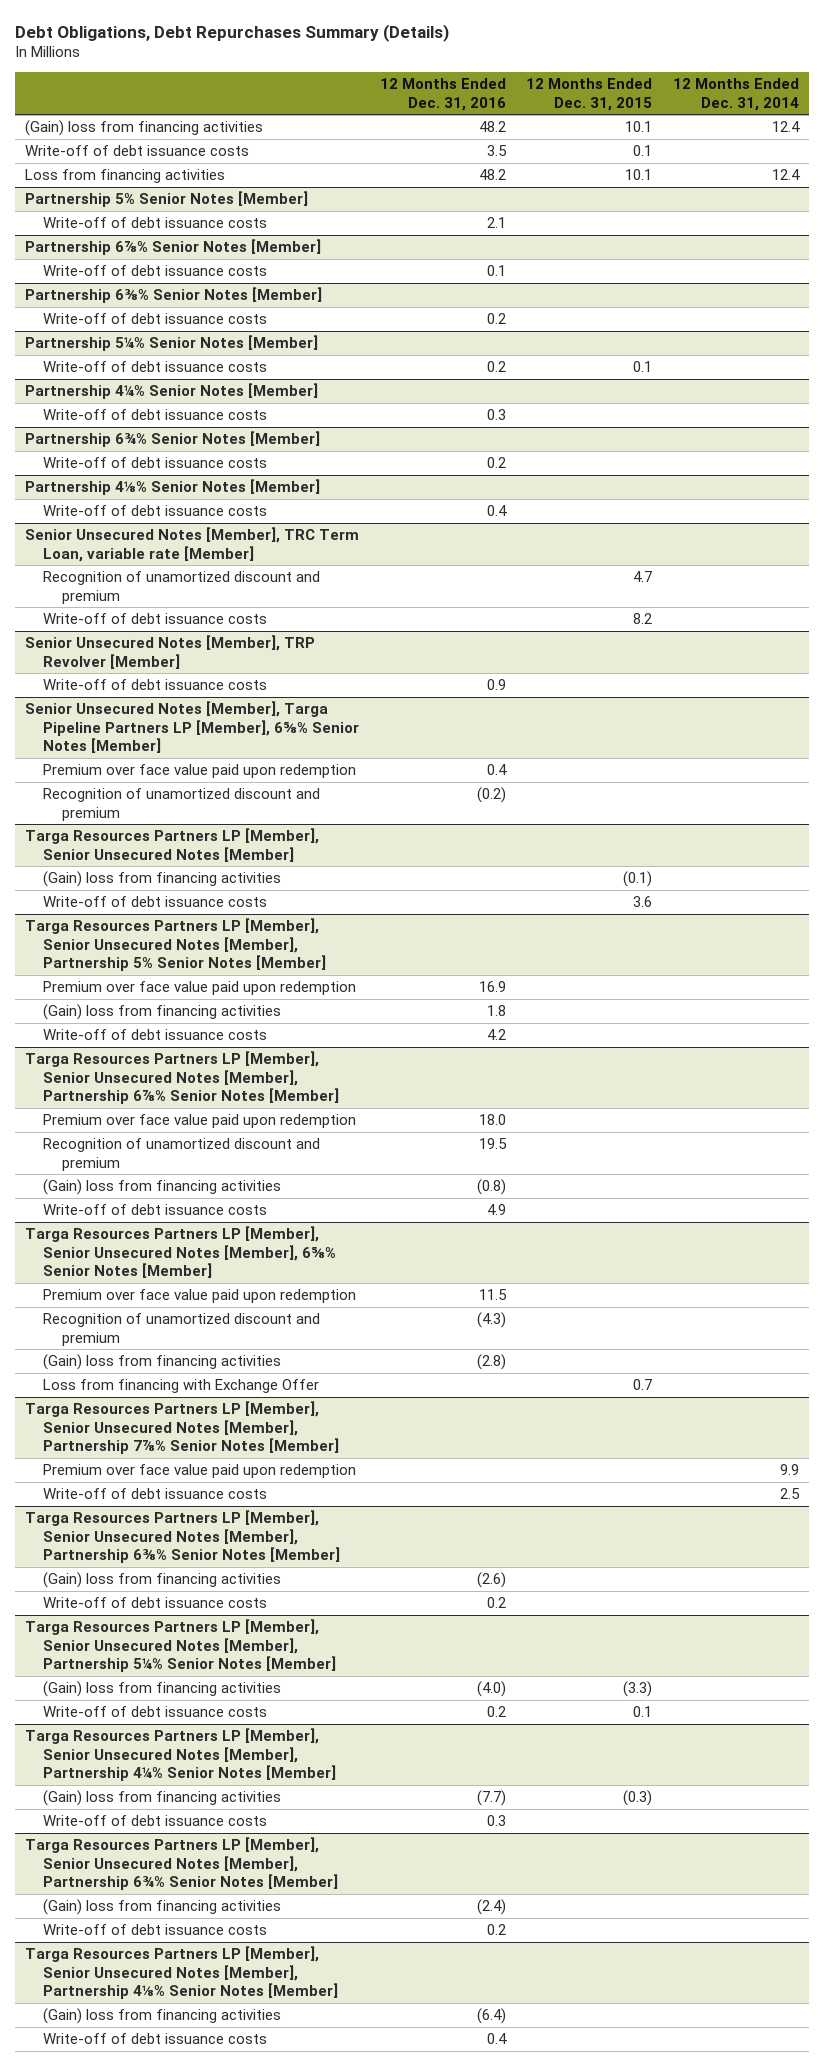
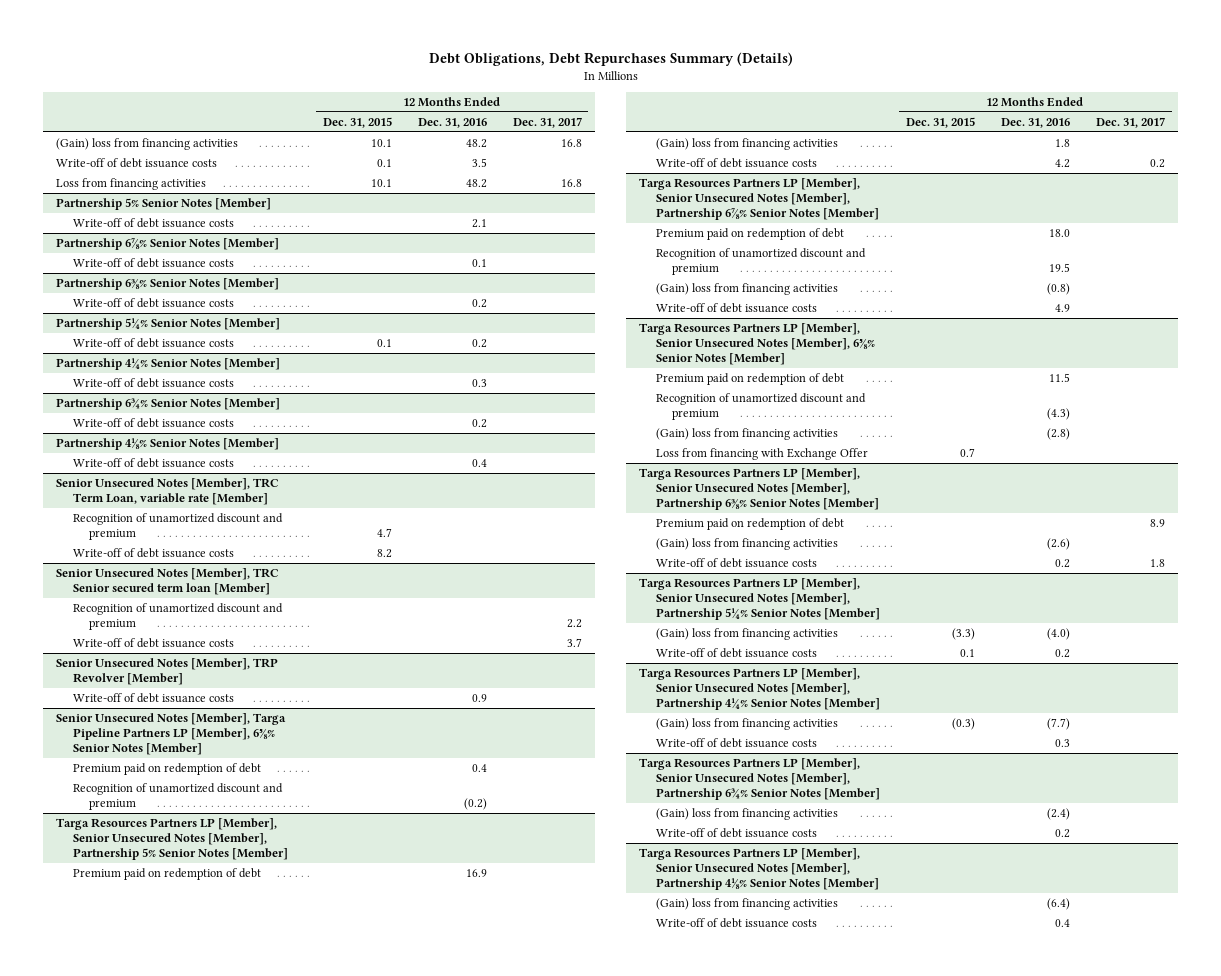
[672,78,799,111] 12 Months Ended Dec. 31, 2014 -> none
none -> [512,116,582,128] Dec. 31, 2017
none -> [56,568,280,595] Senior Unsecured Notes [Member], TRC Senior secured term loan [Member]
none -> [72,603,283,630] Recognition of unamortized discount and premium
none -> [72,638,234,649] Write-off of debt issuance costs
[43,764,357,779] Premium over face value paid upon redemption -> [72,763,261,776] Premium paid on redemption of debt
[24,828,319,862] Targa Resources Partners LP [Member], Senior Unsecured Notes [Member] -> none
[43,871,282,888] (Gain) loss from financing activities -> none
[43,896,268,908] Write-off of debt issuance costs -> none
[43,981,357,996] Premium over face value paid upon redemption -> [72,868,261,881] Premium paid on redemption of debt
[43,1114,357,1129] Premium over face value paid upon redemption -> [655,228,844,241] Premium paid on redemption of debt
[43,1289,357,1304] Premium over face value paid upon redemption -> [655,373,844,386] Premium paid on redemption of debt
[24,1401,340,1454] Targa Resources Partners LP [Member], Senior Unsecured Notes [Member], Partnership 7⅞% Senior Notes [Member] -> none
[43,1464,357,1479] Premium over face value paid upon redemption -> none
[43,1488,268,1500] Write-off of debt issuance costs -> none
none -> [655,518,844,531] Premium paid on redemption of debt

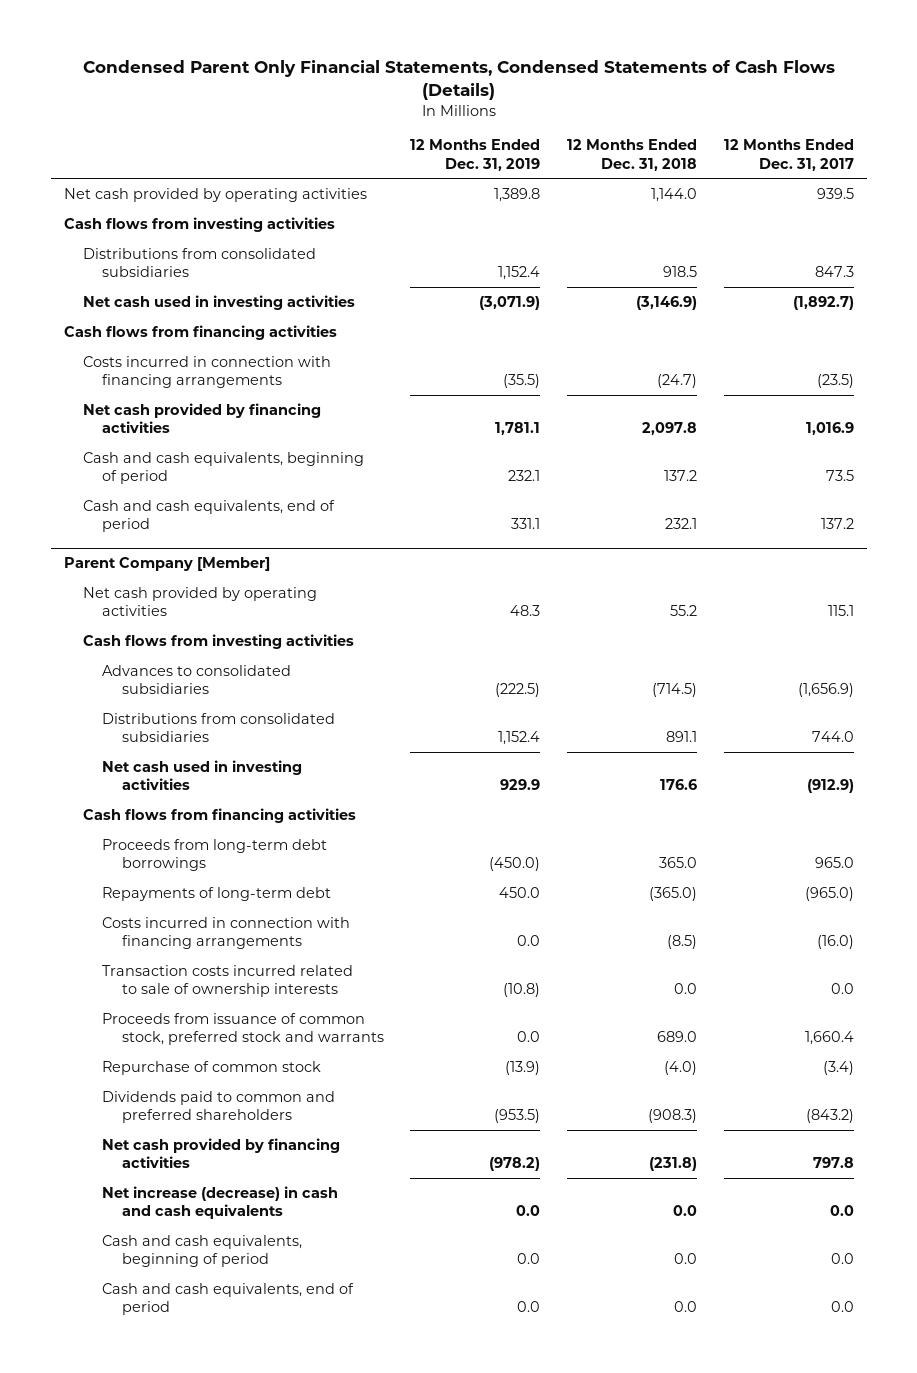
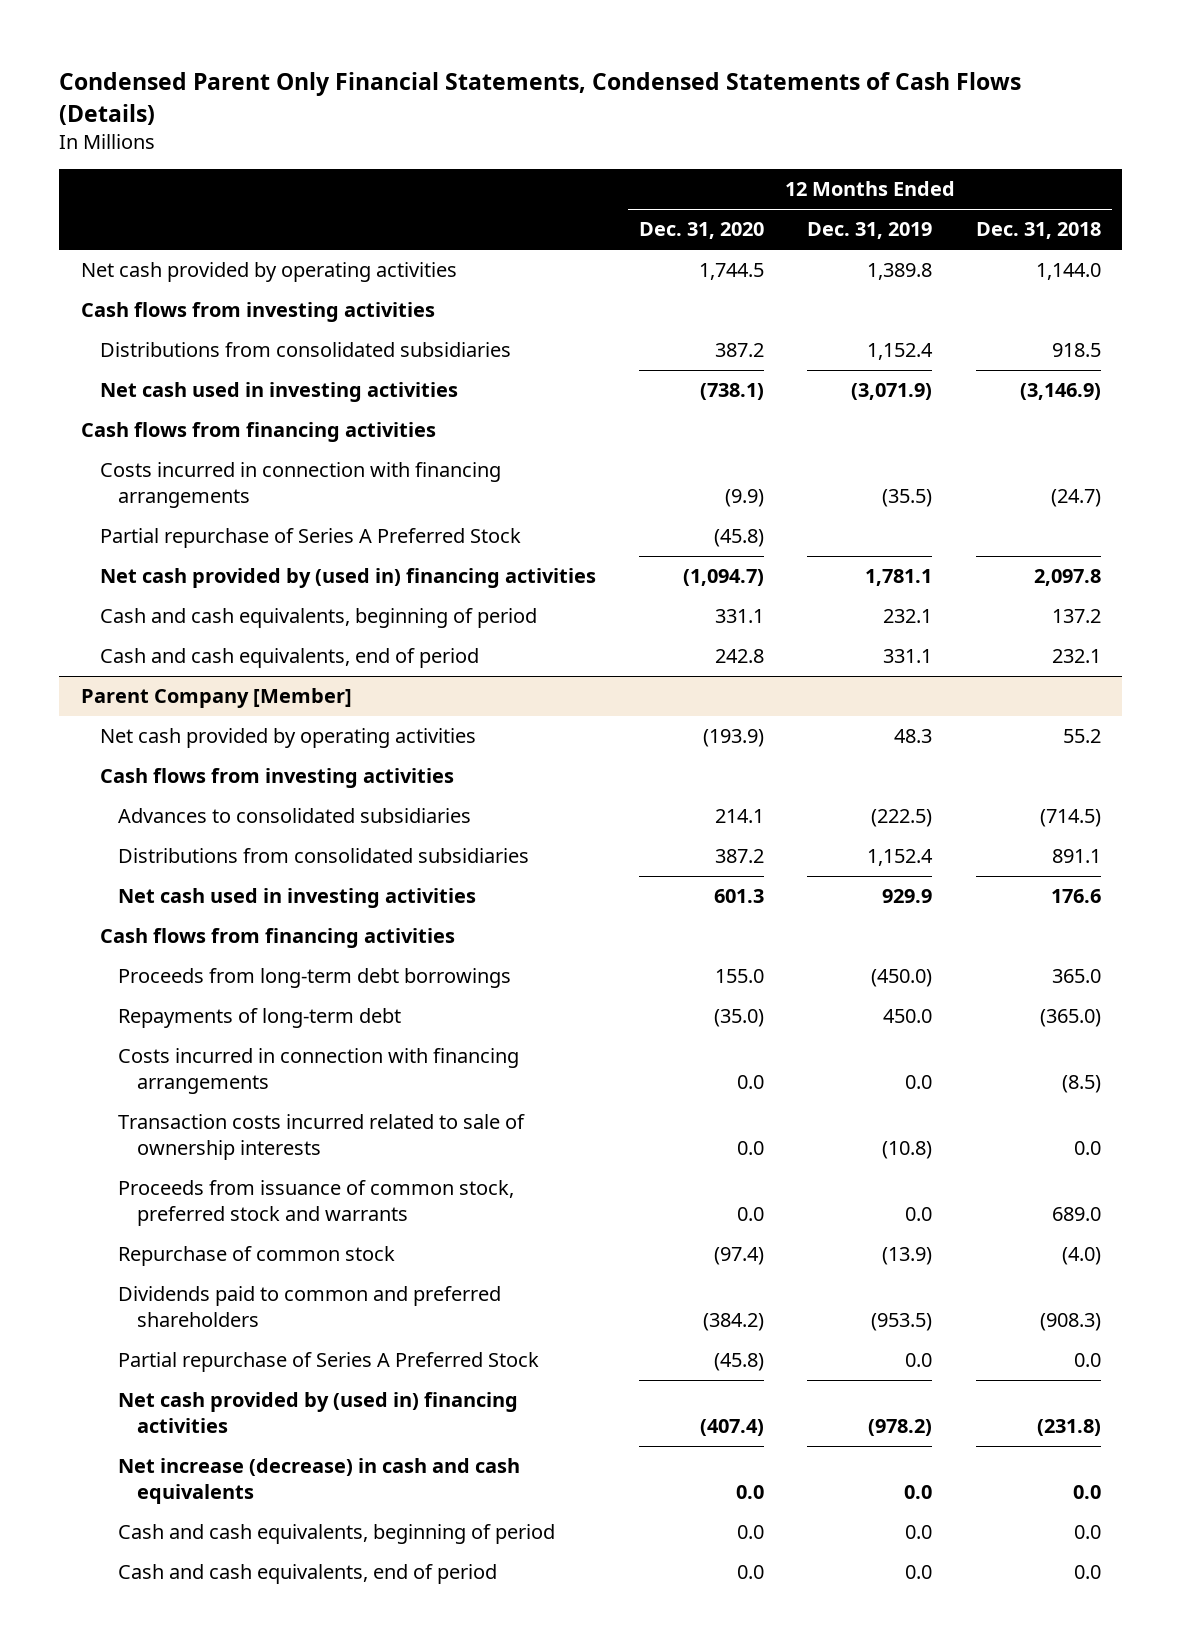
[723,139,854,171] 12 Months Ended Dec. 31, 2017 -> none
none -> [639,222,765,240] Dec. 31, 2020
none -> [99,528,521,549] Partial repurchase of Series A Preferred Stock
[83,403,322,434] Net cash provided by financing activities -> [99,568,596,589] Net cash provided by (used in) financing activities
none -> [118,1352,540,1373] Partial repurchase of Series A Preferred Stock
[102,1138,341,1169] Net cash provided by financing activities -> [118,1392,519,1434] Net cash provided by (used in) financing activities

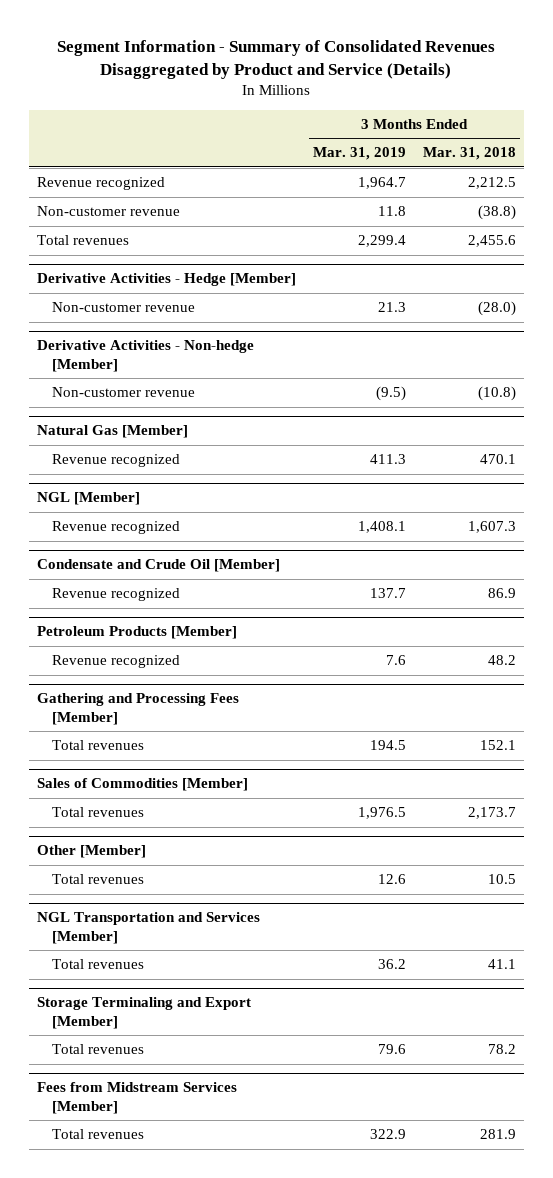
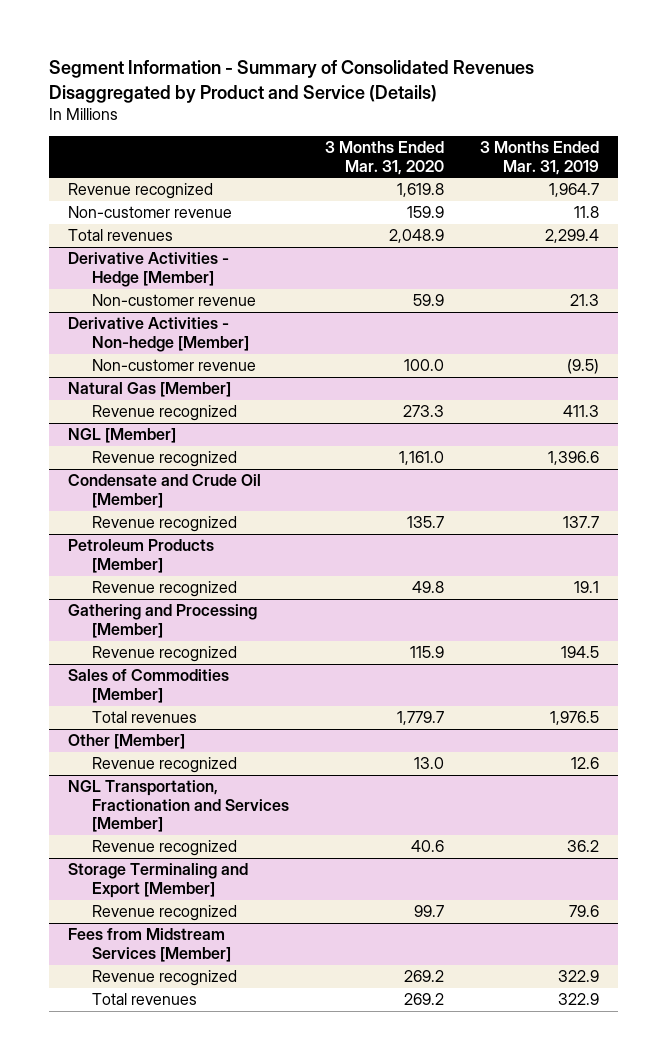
[422,147,516,161] Mar. 31, 2018 -> none
none -> [324,141,444,175] 3 Months Ended Mar. 31, 2020
[357,521,406,534] 1,408.1 -> [548,451,600,466] 1,396.6
[385,655,406,666] 7.6 -> [574,581,600,594] 19.1
[37,693,240,725] Gathering and Processing Fees [Member] -> [67,604,257,638] Gathering and Processing [Member]
[51,740,144,751] Total revenues -> [91,646,237,663] Revenue recognized
[51,874,144,885] Total revenues -> [91,757,237,774] Revenue recognized
[37,912,261,944] NGL Transportation and Services [Member] -> [67,780,289,833] NGL Transportation, Fractionation and Services [Member]
[51,959,144,970] Total revenues -> [91,840,237,857] Revenue recognized
[51,1044,144,1055] Total revenues -> [91,905,237,922] Revenue recognized
none -> [91,970,237,987] Revenue recognized

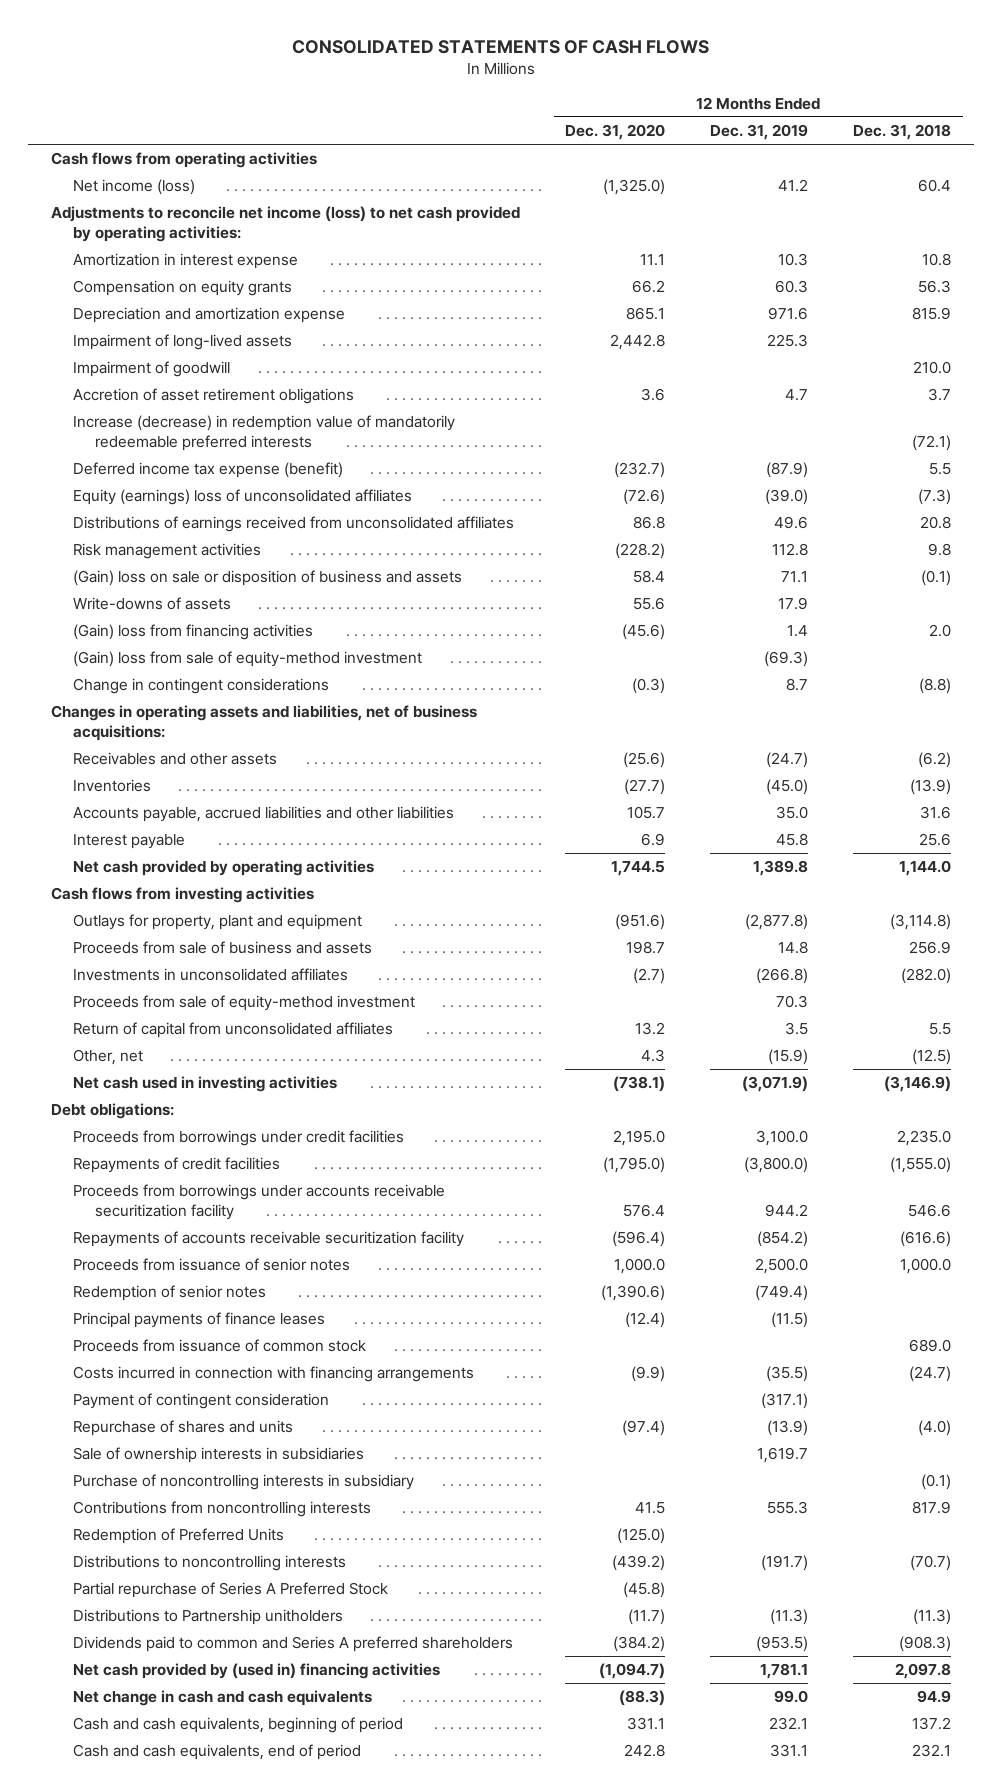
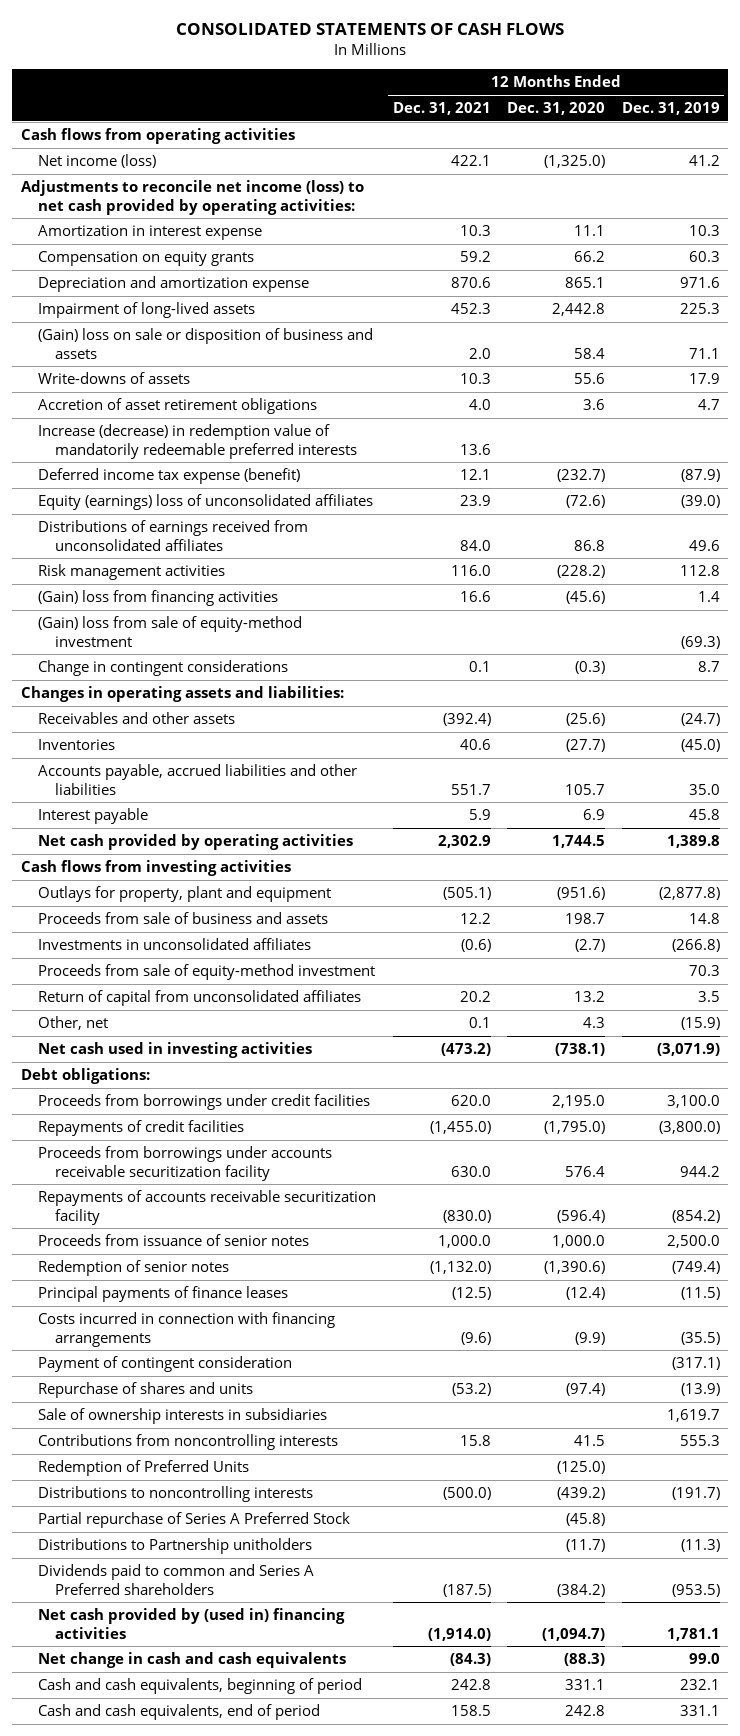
[853,124,952,141] Dec. 31, 2018 -> none
none -> [392,102,491,116] Dec. 31, 2021
[73,361,231,378] Impairment of goodwill -> none
[73,570,463,587] (Gain) loss on sale or disposition of business and assets -> [37,328,373,359] (Gain) loss on sale or disposition of business and assets
[73,597,232,611] Write-downs of assets -> [37,372,190,385] Write-downs of assets
[50,705,477,742] Changes in operating assets and liabilities, net of business acquisitions: -> [20,686,344,703] Changes in operating assets and liabilities:
[73,1339,367,1353] Proceeds from issuance of common stock -> none
[73,1474,415,1491] Purchase of noncontrolling interests in subsidiary -> none
[73,1636,514,1653] Dividends paid to common and Series A preferred shareholders -> [37,1564,314,1595] Dividends paid to common and Series A Preferred shareholders

